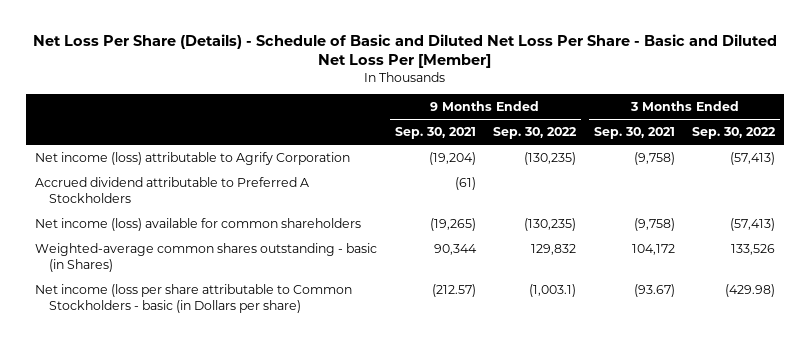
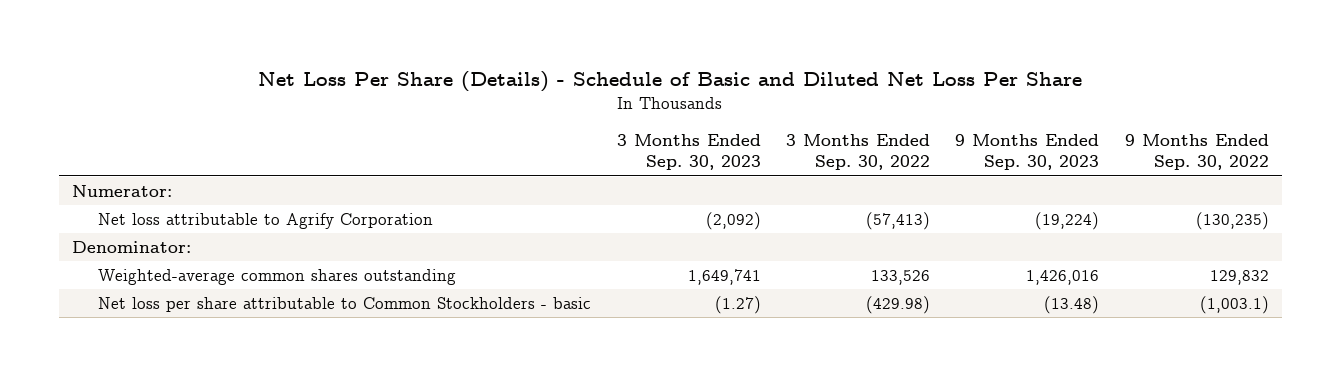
[33,33,778,68] Net Loss Per Share (Details) - Schedule of Basic and Diluted Net Loss Per Share - Basic and Diluted Net Loss Per [Member] -> [258,70,1083,92] Net Loss Per Share (Details) - Schedule of Basic and Diluted Net Loss Per Share
[394,127,476,140] Sep. 30, 2021 -> none
[593,127,675,140] Sep. 30, 2021 -> none
none -> [616,134,761,171] 3 Months Ended Sep. 30, 2023
none -> [955,134,1100,171] 9 Months Ended Sep. 30, 2023
[35,176,310,203] Accrued dividend attributable to Preferred A Stockholders -> none
[35,217,362,231] Net income (loss) available for common shareholders -> none
none -> [72,185,173,198] Numerator:
[35,151,351,165] Net income (loss) attributable to Agrify Corporation -> [98,213,434,230] Net loss attributable to Agrify Corporation
none -> [72,241,192,254] Denominator:
[35,242,378,272] Weighted-average common shares outstanding - basic (in Shares) -> [98,269,457,286] Weighted-average common shares outstanding
[35,283,353,313] Net income (loss per share attributable to Common Stockholders - basic (in Dollars per share) -> [98,297,592,313] Net loss per share attributable to Common Stockholders - basic

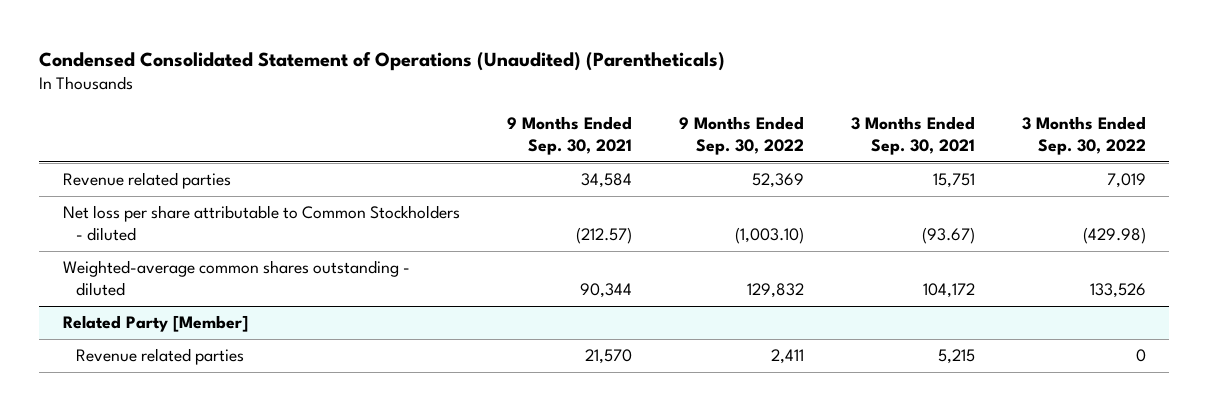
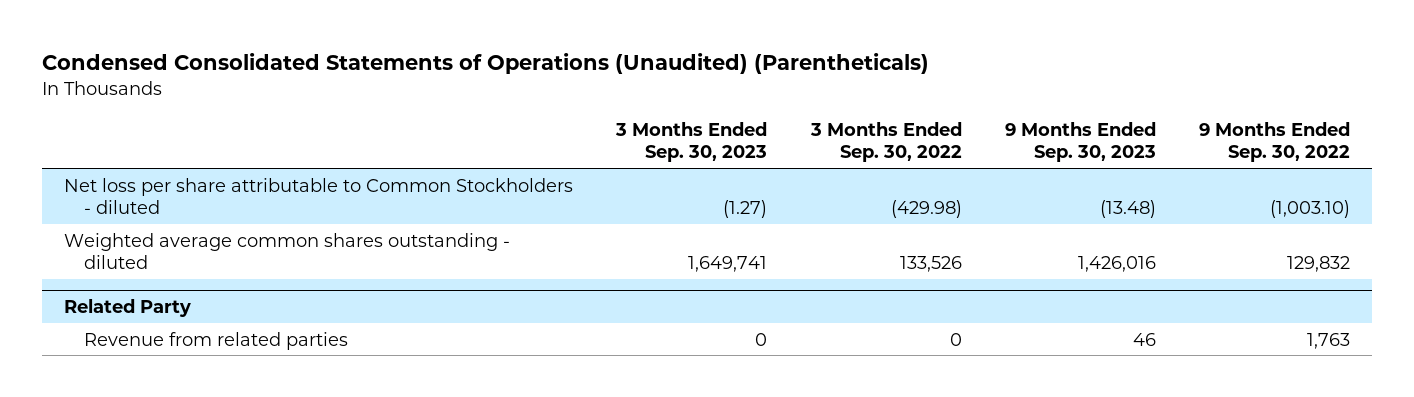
[39,52,726,72] Condensed Consolidated Statement of Operations (Unaudited) (Parentheticals) -> [42,53,930,75] Condensed Consolidated Statements of Operations (Unaudited) (Parentheticals)
[506,116,632,155] 9 Months Ended Sep. 30, 2021 -> none
[850,116,975,155] 3 Months Ended Sep. 30, 2021 -> none
none -> [615,121,768,163] 3 Months Ended Sep. 30, 2023
none -> [1004,121,1156,163] 9 Months Ended Sep. 30, 2023
[62,172,231,190] Revenue related parties -> none
[62,260,410,297] Weighted-average common shares outstanding - diluted -> [63,232,510,270] Weighted average common shares outstanding - diluted
[62,315,248,333] Related Party [Member] -> [63,298,191,317] Related Party
[75,348,244,366] Revenue related parties -> [84,331,349,350] Revenue from related parties
[770,349,804,365] 2,411 -> [1307,332,1351,349] 1,763

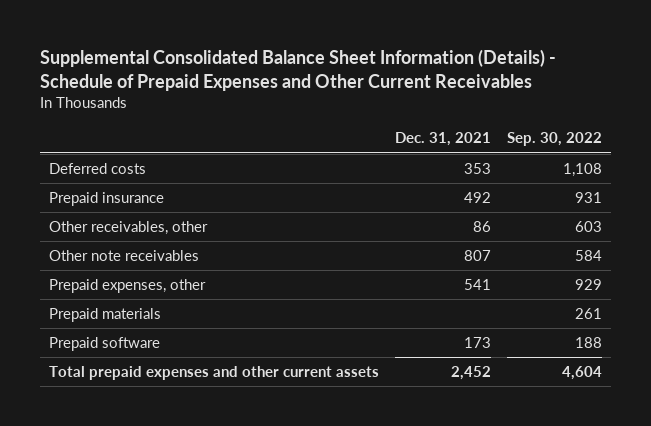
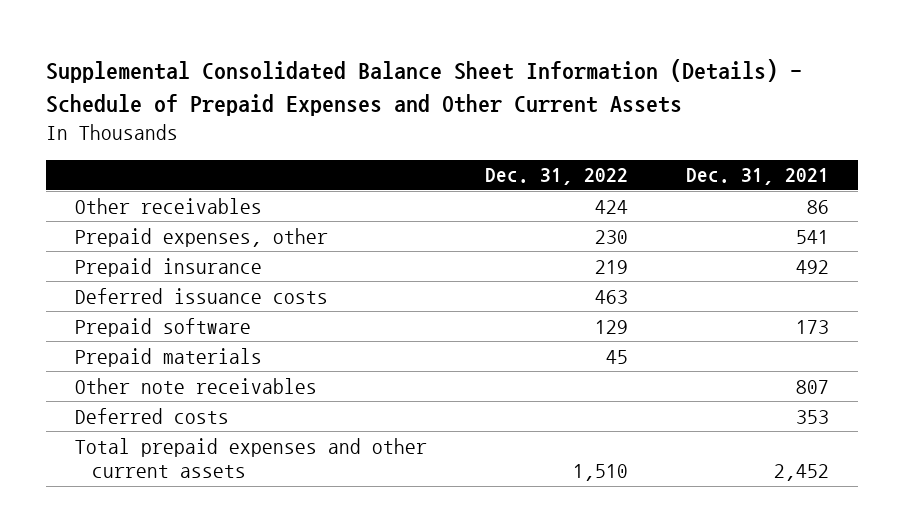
[40,49,557,91] Supplemental Consolidated Balance Sheet Information (Details) - Schedule of Prepaid Expenses and Other Current Receivables -> [45,59,802,116] Supplemental Consolidated Balance Sheet Information (Details) - Schedule of Prepaid Expenses and Other Current Assets
[507,132,603,147] Sep. 30, 2022 -> none
none -> [484,168,628,186] Dec. 31, 2022
[48,221,208,236] Other receivables, other -> [74,197,262,214] Other receivables
[48,192,164,207] Prepaid insurance -> [74,257,262,277] Prepaid insurance
none -> [74,287,328,304] Deferred issuance costs
[48,308,161,323] Prepaid materials -> [74,347,262,367] Prepaid materials
[48,250,199,262] Other note receivables -> [74,377,317,394] Other note receivables
[48,163,146,175] Deferred costs -> [74,407,229,424] Deferred costs

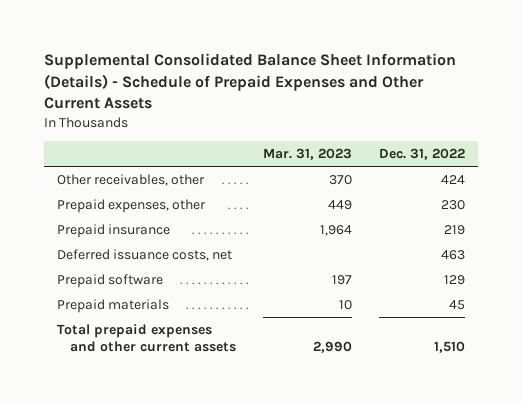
[686,168,830,186] Dec. 31, 2021 -> none
none -> [262,147,352,160] Mar. 31, 2023
[74,197,262,214] Other receivables -> [56,174,205,187] Other receivables, other
[74,287,328,304] Deferred issuance costs -> [56,249,232,262] Deferred issuance costs, net
[74,377,317,394] Other note receivables -> none
[74,407,229,424] Deferred costs -> none

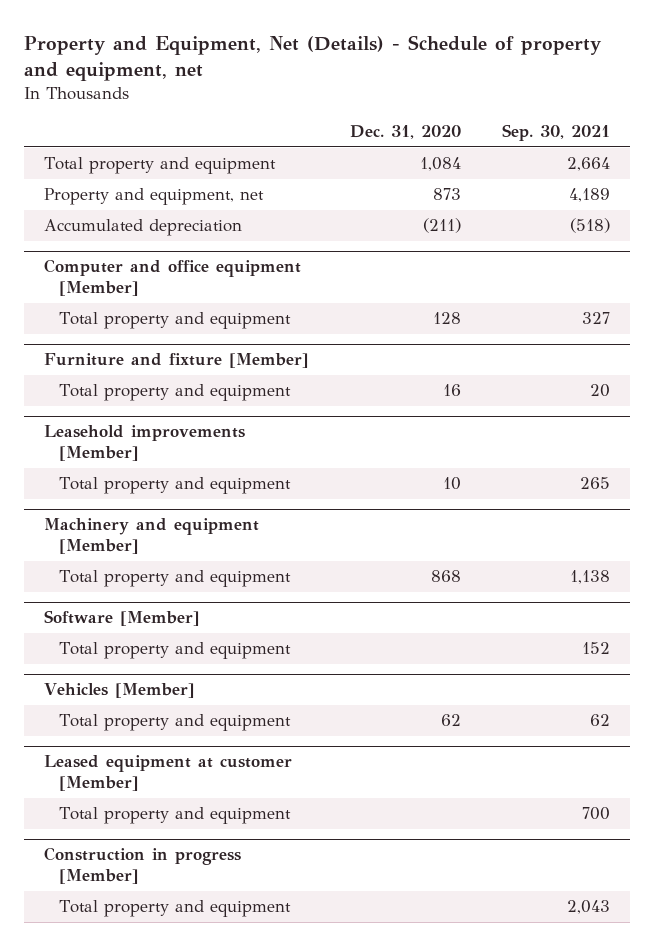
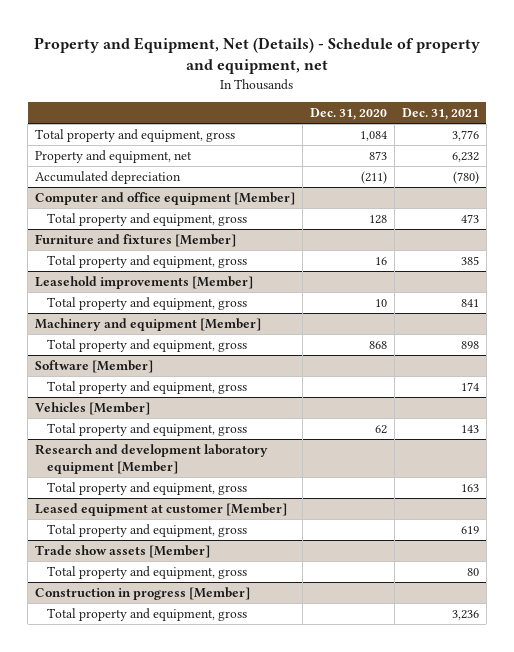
[502,124,611,142] Sep. 30, 2021 -> none
none -> [401,108,479,121] Dec. 31, 2021
[44,157,277,175] Total property and equipment -> [34,128,235,142] Total property and equipment, gross
[58,312,291,330] Total property and equipment -> [46,212,247,226] Total property and equipment, gross
[44,353,310,369] Furniture and fixture [Member] -> [34,233,236,247] Furniture and fixtures [Member]
[58,384,291,402] Total property and equipment -> [46,254,247,268] Total property and equipment, gross
[58,477,291,495] Total property and equipment -> [46,296,247,310] Total property and equipment, gross
[58,570,291,588] Total property and equipment -> [46,338,247,352] Total property and equipment, gross
[58,642,291,660] Total property and equipment -> [46,380,247,394] Total property and equipment, gross
[58,714,291,732] Total property and equipment -> [46,422,247,436] Total property and equipment, gross
none -> [34,443,268,475] Research and development laboratory equipment [Member]
none -> [46,481,247,495] Total property and equipment, gross
[58,807,291,825] Total property and equipment -> [46,523,247,537] Total property and equipment, gross
none -> [34,544,210,558] Trade show assets [Member]
none -> [46,565,247,579] Total property and equipment, gross
[58,900,291,918] Total property and equipment -> [46,607,247,621] Total property and equipment, gross

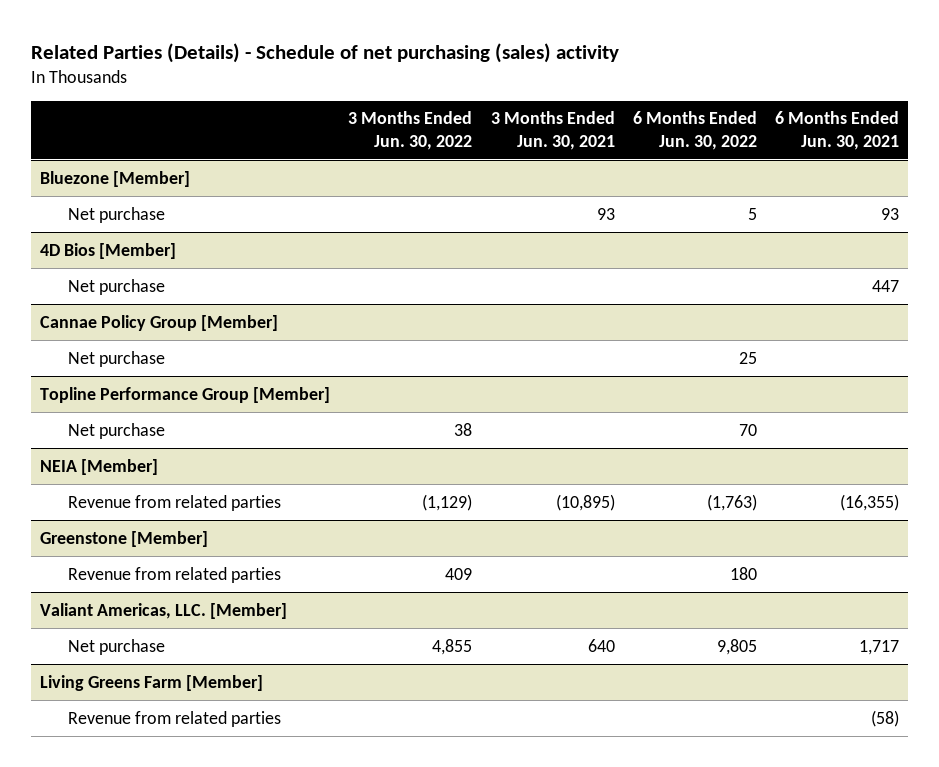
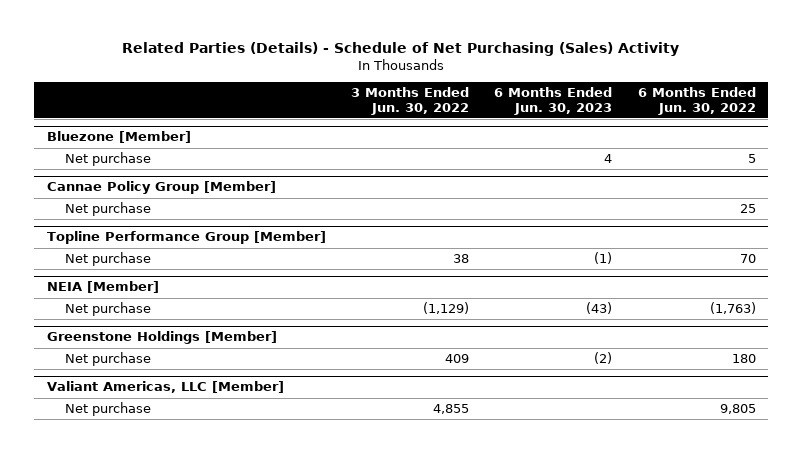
[31,42,620,63] Related Parties (Details) - Schedule of net purchasing (sales) activity -> [122,42,680,57] Related Parties (Details) - Schedule of Net Purchasing (Sales) Activity
[490,111,615,150] 3 Months Ended Jun. 30, 2021 -> none
[774,111,899,150] 6 Months Ended Jun. 30, 2021 -> none
none -> [494,87,613,115] 6 Months Ended Jun. 30, 2023
[40,242,177,259] 4D Bios [Member] -> none
[68,278,166,295] Net purchase -> none
[68,494,282,511] Revenue from related parties -> [64,302,151,317] Net purchase
[40,530,209,547] Greenstone [Member] -> [46,331,277,345] Greenstone Holdings [Member]
[68,566,282,583] Revenue from related parties -> [64,352,151,367] Net purchase
[40,602,288,619] Valiant Americas, LLC. [Member] -> [46,381,284,394] Valiant Americas, LLC [Member]
[40,674,264,691] Living Greens Farm [Member] -> none
[68,710,282,727] Revenue from related parties -> none

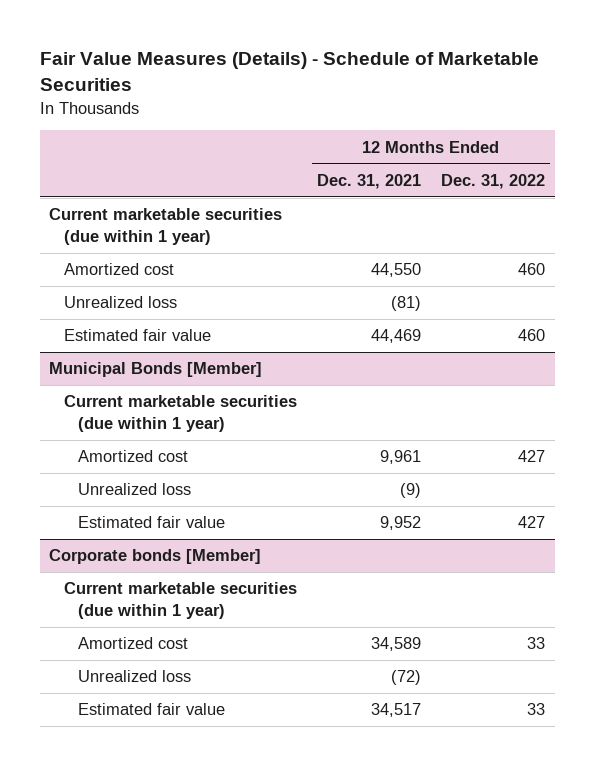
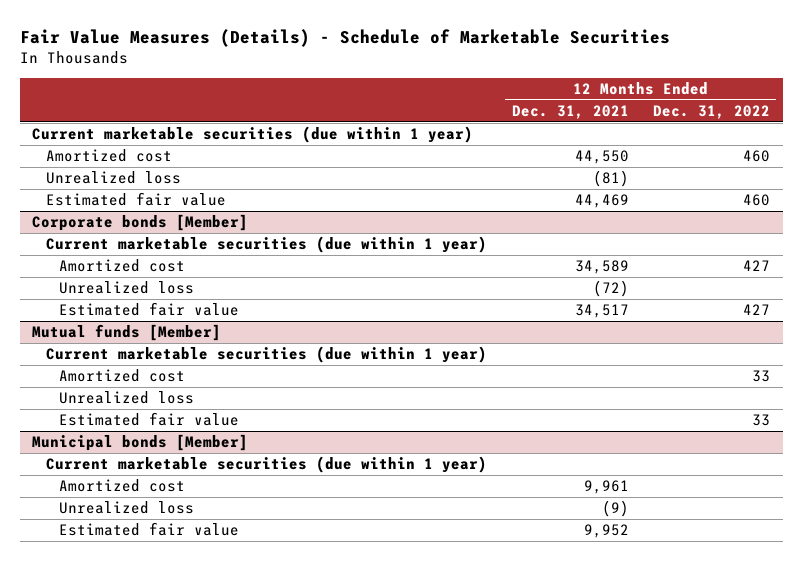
[49,362,263,378] Municipal Bonds [Member] -> none
[63,395,297,432] Current marketable securities (due within 1 year) -> none
[78,450,189,463] Amortized cost -> none
[78,483,192,496] Unrealized loss -> none
[78,516,226,529] Estimated fair value -> none
[526,637,545,650] 33 -> [743,260,771,272] 427
[526,703,545,716] 33 -> [743,304,771,316] 427
none -> [32,324,222,342] Mutual funds [Member]
none -> [45,346,487,364] Current marketable securities (due within 1 year)
none -> [59,369,186,383] Amortized cost
none -> [59,391,195,405] Unrealized loss
none -> [59,412,240,427] Estimated fair value
none -> [32,434,249,452] Municipal bonds [Member]
none -> [45,456,487,474] Current marketable securities (due within 1 year)
none -> [59,479,186,493] Amortized cost
none -> [59,501,195,515] Unrealized loss
none -> [59,522,240,537] Estimated fair value

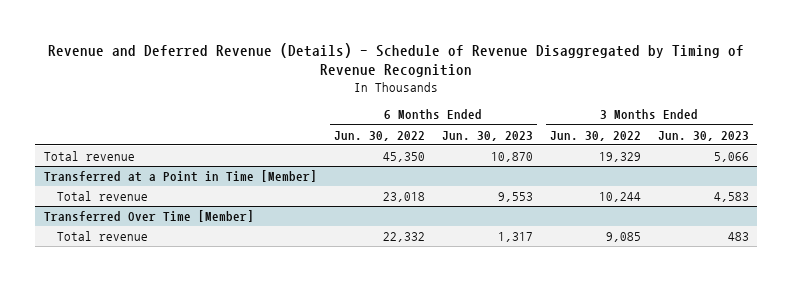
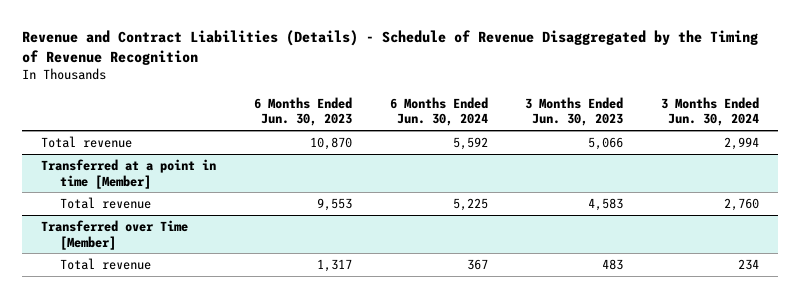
[48,42,745,78] Revenue and Deferred Revenue (Details) - Schedule of Revenue Disaggregated by Timing of Revenue Recognition -> [21,29,758,65] Revenue and Contract Liabilities (Details) - Schedule of Revenue Disaggregated by the Timing of Revenue Recognition
[333,130,425,141] Jun. 30, 2022 -> none
[549,130,641,141] Jun. 30, 2022 -> none
none -> [389,96,488,127] 6 Months Ended Jun. 30, 2024
none -> [661,96,760,127] 3 Months Ended Jun. 30, 2024
[43,170,317,183] Transferred at a Point in Time [Member] -> [40,158,216,189] Transferred at a point in time [Member]
[43,210,254,223] Transferred Over Time [Member] -> [40,219,188,250] Transferred over Time [Member]

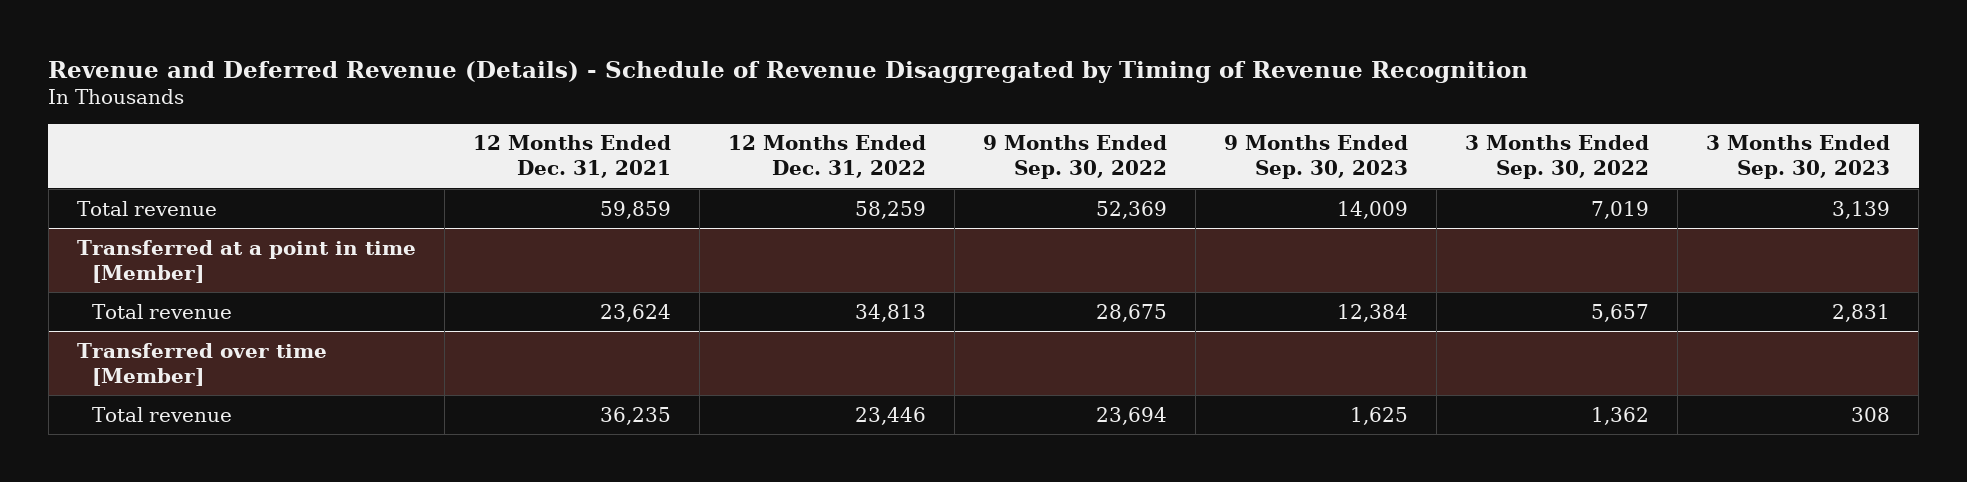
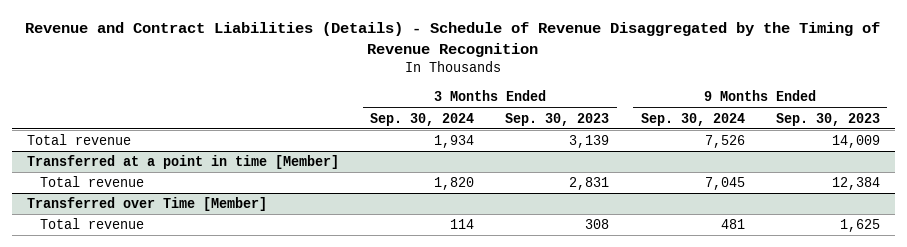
[48,61,1529,84] Revenue and Deferred Revenue (Details) - Schedule of Revenue Disaggregated by Timing of Revenue Recognition -> [25,21,881,57] Revenue and Contract Liabilities (Details) - Schedule of Revenue Disaggregated by the Timing of Revenue Recognition
[472,135,671,179] 12 Months Ended Dec. 31, 2021 -> none
[727,135,926,179] 12 Months Ended Dec. 31, 2022 -> none
[982,135,1167,180] 9 Months Ended Sep. 30, 2022 -> none
[1465,135,1650,180] 3 Months Ended Sep. 30, 2022 -> none
none -> [370,112,475,126] Sep. 30, 2024
none -> [640,112,745,126] Sep. 30, 2024
[76,342,327,386] Transferred over time [Member] -> [27,197,268,212] Transferred over Time [Member]

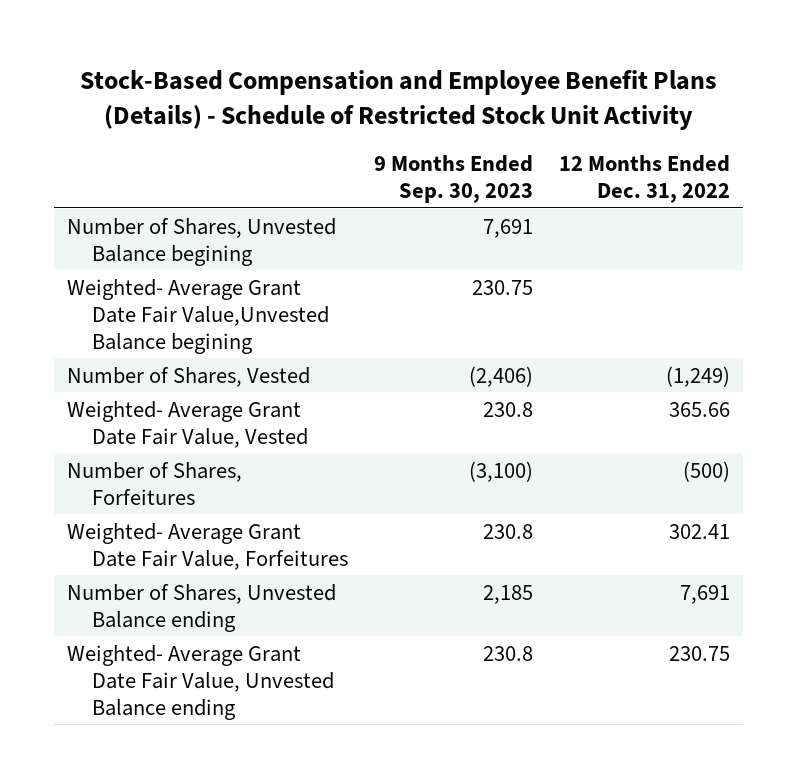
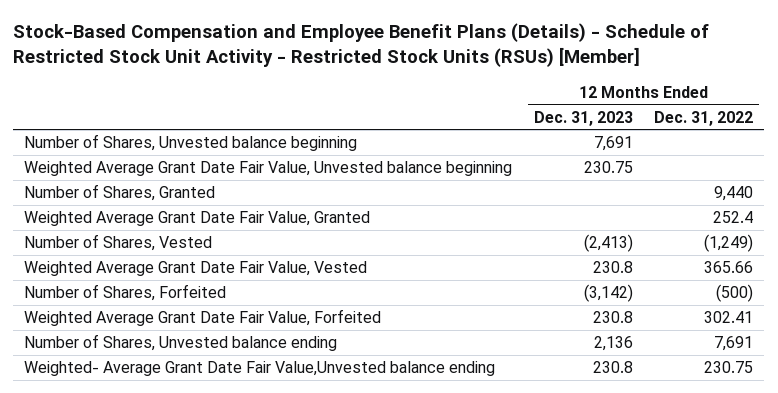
[79,70,717,130] Stock-Based Compensation and Employee Benefit Plans (Details) - Schedule of Restricted Stock Unit Activity -> [13,23,710,68] Stock-Based Compensation and Employee Benefit Plans (Details) - Schedule of Restricted Stock Unit Activity - Restricted Stock Units (RSUs) [Member]
[374,155,534,204] 9 Months Ended Sep. 30, 2023 -> none
none -> [533,110,633,126] Dec. 31, 2023
[67,217,337,266] Number of Shares, Unvested Balance begining -> [24,134,358,152] Number of Shares, Unvested balance beginning
[67,278,330,354] Weighted- Average Grant Date Fair Value,Unvested Balance begining -> [24,161,513,177] Weighted Average Grant Date Fair Value, Unvested balance beginning
none -> [24,184,216,202] Number of Shares, Granted
none -> [24,211,371,227] Weighted Average Grant Date Fair Value, Granted
[67,400,309,448] Weighted- Average Grant Date Fair Value, Vested -> [24,261,368,277] Weighted Average Grant Date Fair Value, Vested
[67,461,243,505] Number of Shares, Forfeitures -> [24,284,227,302] Number of Shares, Forfeited
[67,522,349,570] Weighted- Average Grant Date Fair Value, Forfeitures -> [24,309,382,327] Weighted Average Grant Date Fair Value, Forfeited
[67,583,337,632] Number of Shares, Unvested Balance ending -> [24,334,338,352] Number of Shares, Unvested balance ending
[67,644,335,720] Weighted- Average Grant Date Fair Value, Unvested Balance ending -> [24,361,496,377] Weighted- Average Grant Date Fair Value,Unvested balance ending

